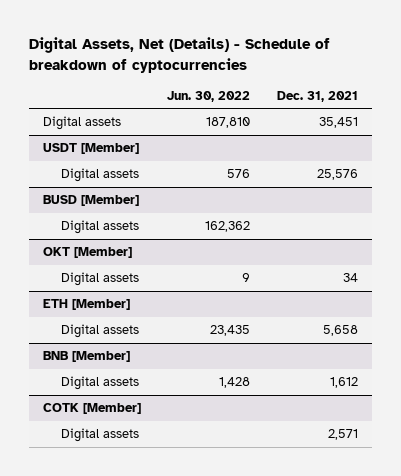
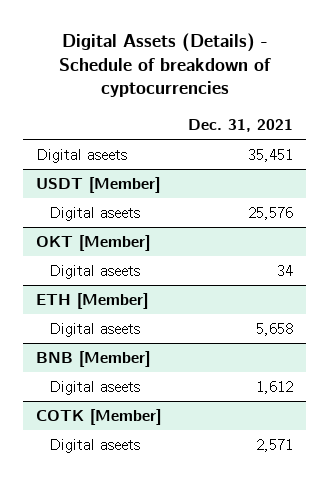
[29,37,331,73] Digital Assets, Net (Details) - Schedule of breakdown of cyptocurrencies -> [58,32,271,98] Digital Assets (Details) - Schedule of breakdown of cyptocurrencies
[167,90,251,102] Jun. 30, 2022 -> none
[42,116,121,131] Digital assets -> [36,148,128,163] Digital aseets
[42,195,139,207] BUSD [Member] -> none
[60,220,139,235] Digital assets -> none
[60,168,139,183] Digital assets -> [49,206,141,221] Digital aseets
[60,272,139,287] Digital assets -> none
none -> [49,264,141,279] Digital aseets
[60,324,139,339] Digital assets -> [49,322,141,337] Digital aseets
[60,376,139,391] Digital assets -> [49,380,141,395] Digital aseets
[60,428,139,443] Digital assets -> [49,438,141,453] Digital aseets

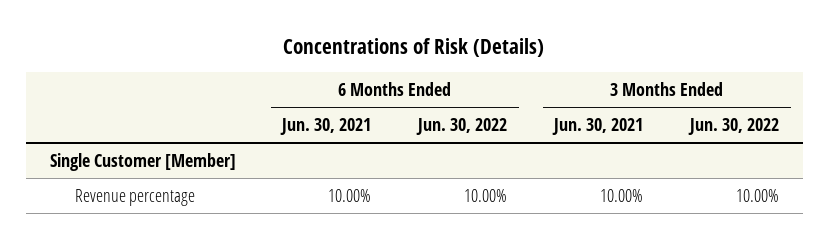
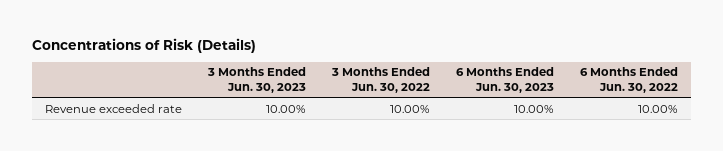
[280,118,372,136] Jun. 30, 2021 -> none
[552,118,644,136] Jun. 30, 2021 -> none
none -> [206,67,306,93] 3 Months Ended Jun. 30, 2023
none -> [456,67,555,93] 6 Months Ended Jun. 30, 2023
[49,152,236,171] Single Customer [Member] -> none
[74,188,195,206] Revenue percentage -> [44,103,182,113] Revenue exceeded rate

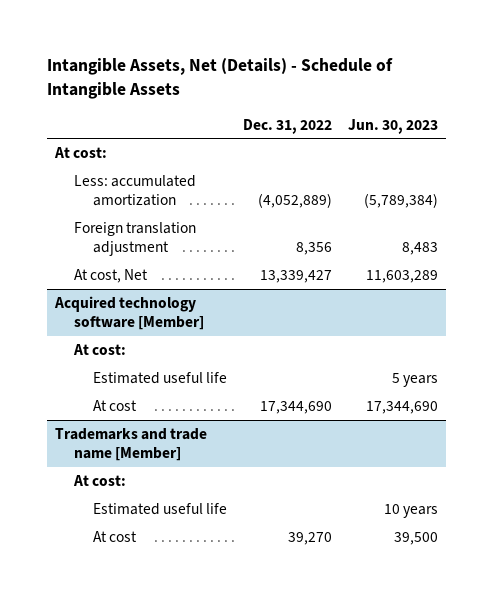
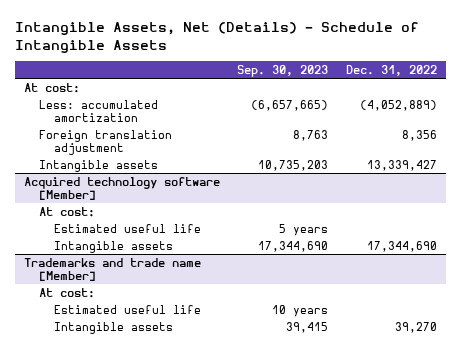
[348,118,439,134] Jun. 30, 2023 -> none
none -> [237,64,329,77] Sep. 30, 2023
[74,268,149,283] At cost, Net -> [38,159,158,172] Intangible assets
[92,399,137,411] At cost -> [53,240,173,253] Intangible assets
[92,530,137,542] At cost -> [53,321,173,334] Intangible assets

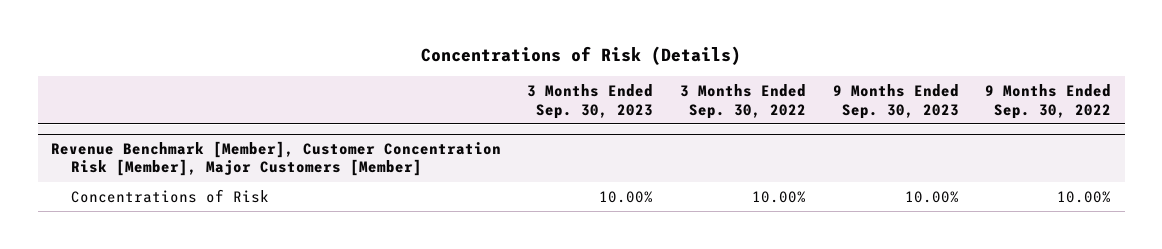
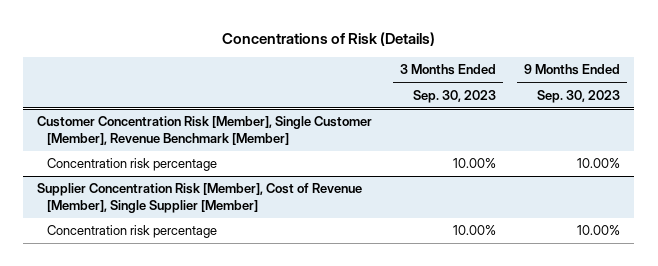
[680,84,807,119] 3 Months Ended Sep. 30, 2022 -> none
[985,84,1112,119] 9 Months Ended Sep. 30, 2022 -> none
[50,141,501,177] Revenue Benchmark [Member], Customer Concentration Risk [Member], Major Customers [Member] -> [37,116,373,146] Customer Concentration Risk [Member], Single Customer [Member], Revenue Benchmark [Member]
[70,188,269,203] Concentrations of Risk -> [46,158,217,172] Concentration risk percentage
none -> [37,183,363,214] Supplier Concentration Risk [Member], Cost of Revenue [Member], Single Supplier [Member]
none -> [46,225,217,239] Concentration risk percentage

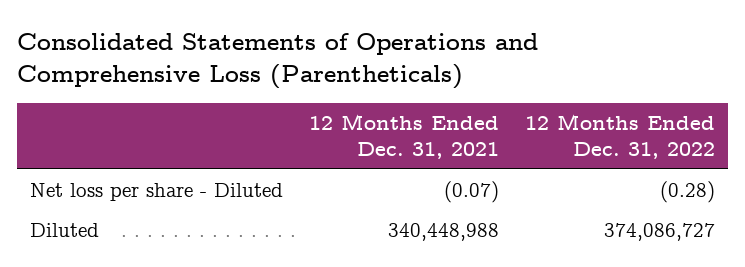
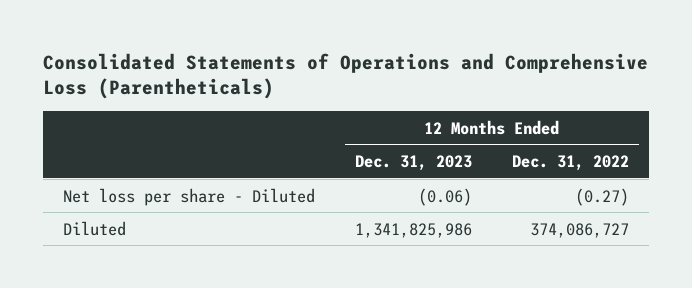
[309,114,500,159] 12 Months Ended Dec. 31, 2021 -> none
none -> [355,154,473,171] Dec. 31, 2023
[660,181,716,204] (0.28) -> [575,187,630,206] (0.27)

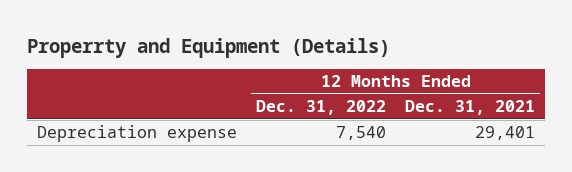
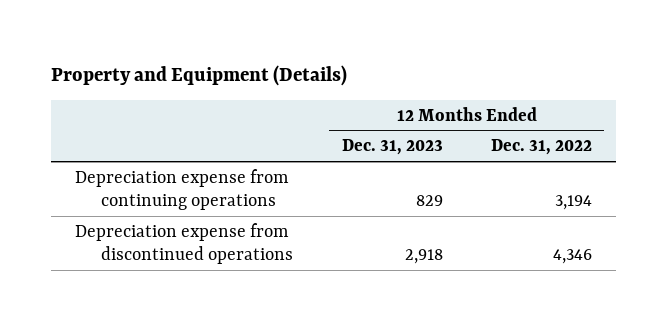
[27,37,391,58] Properrty and Equipment (Details) -> [51,65,348,87] Property and Equipment (Details)
[405,100,536,116] Dec. 31, 2021 -> none
none -> [341,139,443,156] Dec. 31, 2023
[36,125,237,143] Depreciation expense -> [75,168,290,211] Depreciation expense from continuing operations
[335,126,386,141] 7,540 -> [554,195,592,211] 3,194
none -> [75,222,294,265] Depreciation expense from discontinued operations

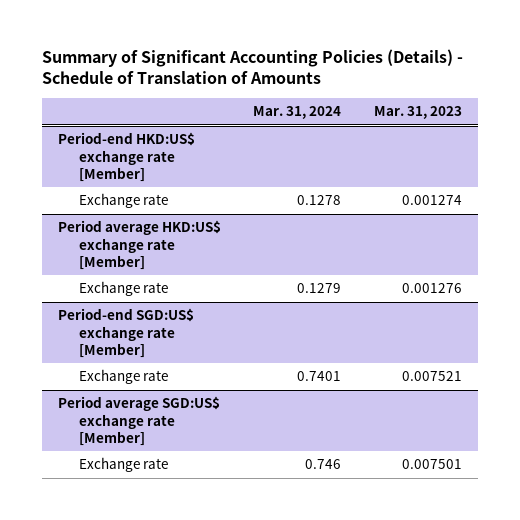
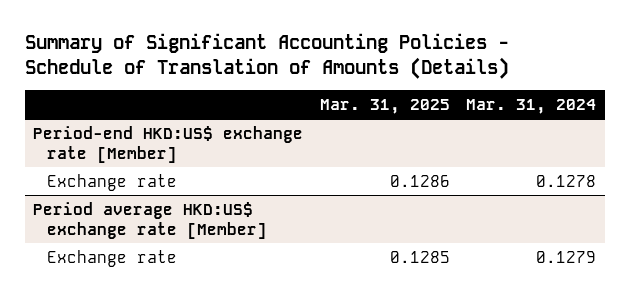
[41,48,463,85] Summary of Significant Accounting Policies (Details) - Schedule of Translation of Amounts -> [24,33,509,80] Summary of Significant Accounting Policies - Schedule of Translation of Amounts (Details)
[373,106,462,120] Mar. 31, 2023 -> none
none -> [319,98,450,114] Mar. 31, 2025
[57,308,194,358] Period-end SGD:US$ exchange rate [Member] -> none
[78,369,168,385] Exchange rate -> none
[57,396,220,446] Period average SGD:US$ exchange rate [Member] -> none
[78,457,168,473] Exchange rate -> none

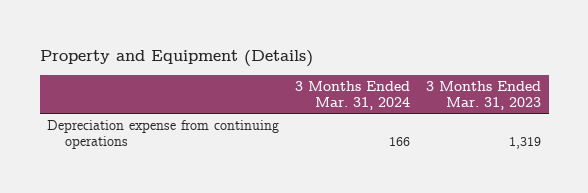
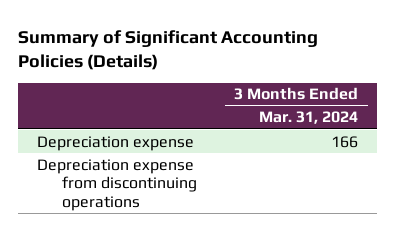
[39,49,313,67] Property and Equipment (Details) -> [17,29,318,71] Summary of Significant Accounting Policies (Details)
[425,80,541,110] 3 Months Ended Mar. 31, 2023 -> none
[47,119,280,150] Depreciation expense from continuing operations -> [36,135,194,151] Depreciation expense
none -> [36,158,197,211] Depreciation expense from discontinuing operations

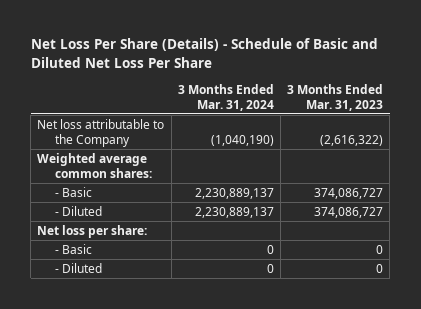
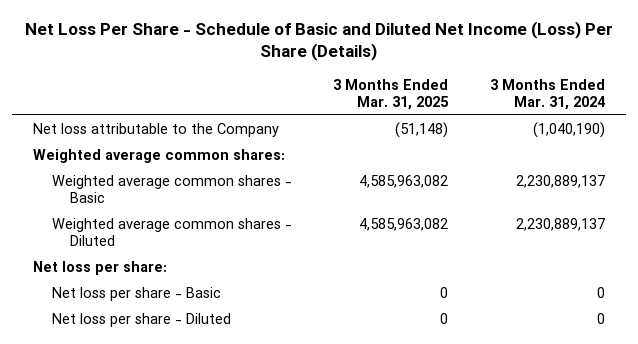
[30,38,378,68] Net Loss Per Share (Details) - Schedule of Basic and Diluted Net Loss Per Share -> [25,20,614,62] Net Loss Per Share - Schedule of Basic and Diluted Net Income (Loss) Per Share (Details)
[287,83,384,111] 3 Months Ended Mar. 31, 2023 -> none
none -> [333,79,450,111] 3 Months Ended Mar. 31, 2025
[54,186,92,197] - Basic -> [51,175,292,204] Weighted average common shares - Basic
[54,205,102,216] - Diluted -> [51,218,292,247] Weighted average common shares - Diluted
[54,243,92,254] - Basic -> [51,287,221,302] Net loss per share - Basic
[54,262,102,273] - Diluted -> [51,313,231,328] Net loss per share - Diluted

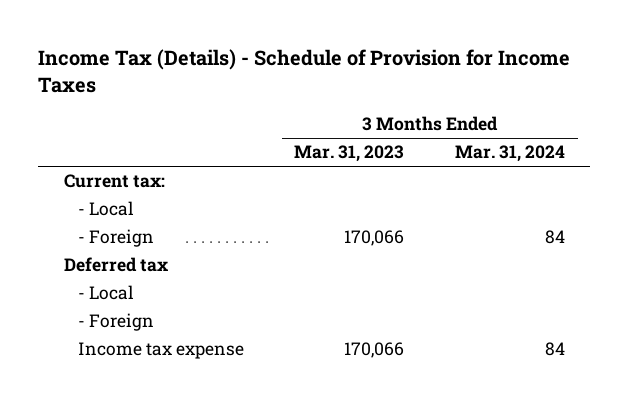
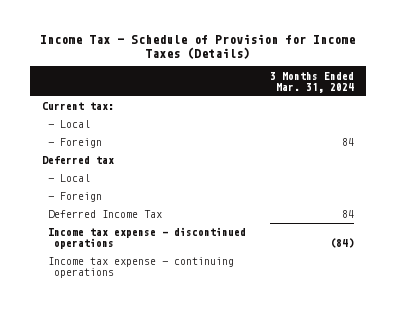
[38,49,571,94] Income Tax (Details) - Schedule of Provision for Income Taxes -> [40,33,356,59] Income Tax - Schedule of Provision for Income Taxes (Details)
[294,145,405,163] Mar. 31, 2023 -> none
[77,342,244,360] Income tax expense -> [48,210,163,219] Deferred Income Tax
none -> [48,227,247,250] Income tax expense - discontinued operations
none -> [48,257,235,279] Income tax expense - continuing operations

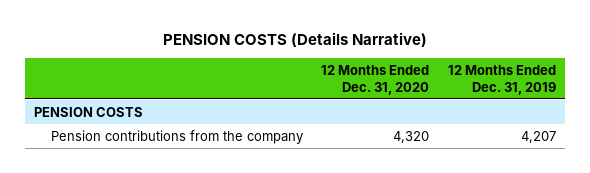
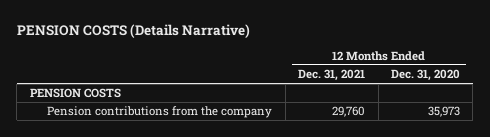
[447,64,556,95] 12 Months Ended Dec. 31, 2019 -> none
none -> [298,69,366,82] Dec. 31, 2021
[393,130,430,143] 4,320 -> [427,106,460,118] 35,973

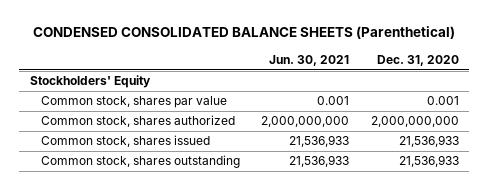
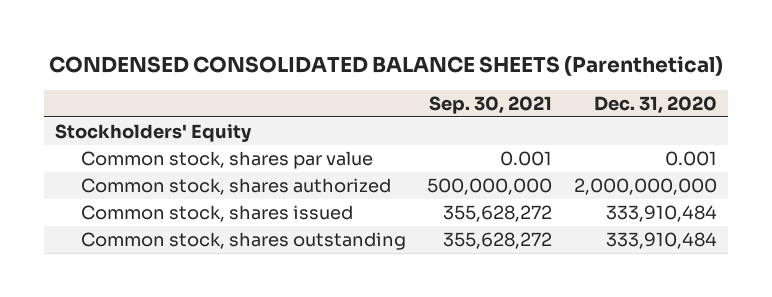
[269,54,350,66] Jun. 30, 2021 -> none
none -> [429,95,553,114] Sep. 30, 2021
[398,135,459,148] 21,536,933 -> [605,204,717,222] 333,910,484
[398,155,459,168] 21,536,933 -> [605,231,717,249] 333,910,484

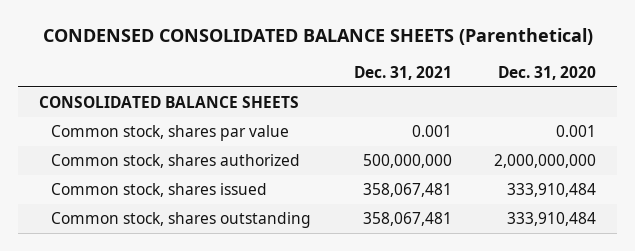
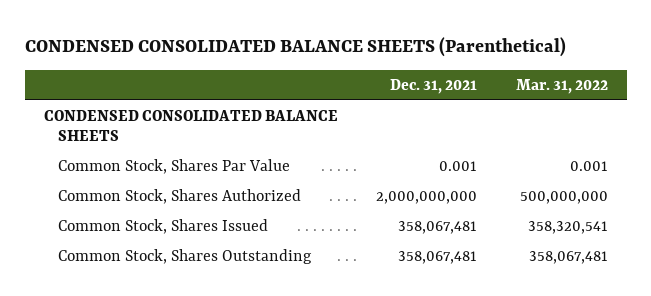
[497,65,596,80] Dec. 31, 2020 -> none
none -> [515,78,608,94] Mar. 31, 2022
[39,96,300,109] CONSOLIDATED BALANCE SHEETS -> [43,109,338,142] CONDENSED CONSOLIDATED BALANCE SHEETS
[51,125,290,142] Common stock, shares par value -> [57,158,290,174] Common Stock, Shares Par Value
[51,154,301,169] Common stock, shares authorized -> [57,188,301,204] Common Stock, Shares Authorized
[362,154,452,169] 500,000,000 -> [376,190,478,204] 2,000,000,000
[51,183,268,198] Common stock, shares issued -> [57,218,268,234] Common Stock, Shares Issued
[51,212,312,229] Common stock, shares outstanding -> [57,248,312,264] Common Stock, Shares Outstanding

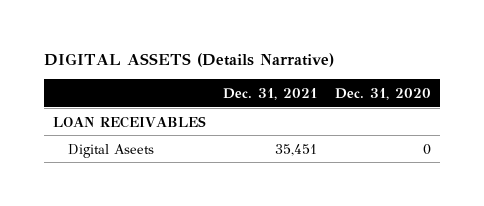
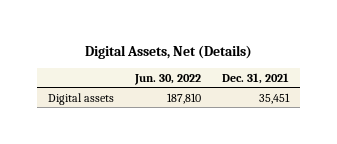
[43,53,334,68] DIGITAL ASSETS (Details Narrative) -> [84,44,252,59] Digital Assets, Net (Details)
[335,87,432,100] Dec. 31, 2020 -> none
none -> [134,73,202,85] Jun. 30, 2022
[52,115,206,128] LOAN RECEIVABLES -> none
[68,143,155,158] Digital Aseets -> [47,92,114,105] Digital assets

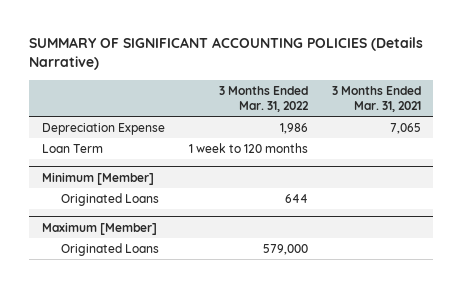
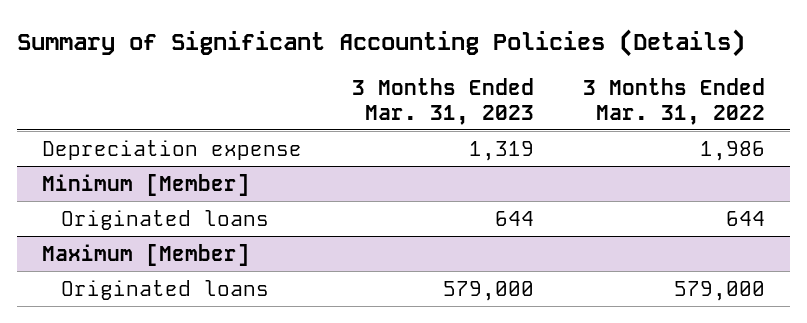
[29,37,424,71] SUMMARY OF SIGNIFICANT ACCOUNTING POLICIES (Details Narrative) -> [17,28,746,57] Summary of Significant Accounting Policies (Details)
[331,85,421,113] 3 Months Ended Mar. 31, 2021 -> none
none -> [351,77,534,125] 3 Months Ended Mar. 31, 2023
[41,143,103,153] Loan Term -> none
[41,122,165,135] Depreciation Expense -> [42,139,303,160] Depreciation expense
[60,192,159,206] Originated Loans -> [60,209,269,230] Originated loans
[60,242,159,256] Originated Loans -> [60,279,269,300] Originated loans

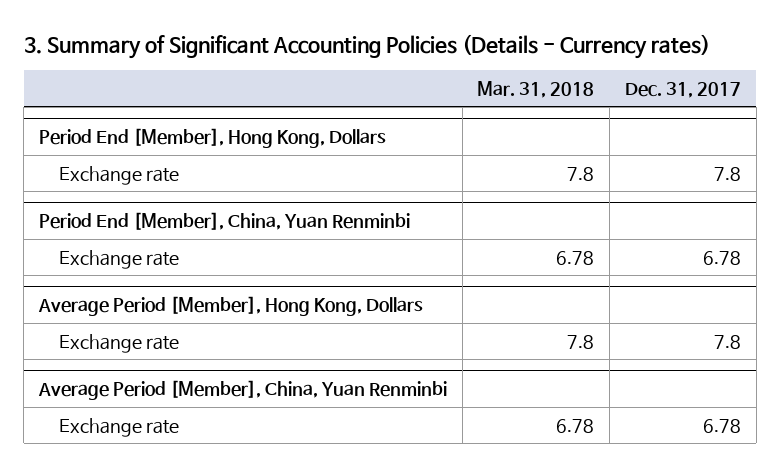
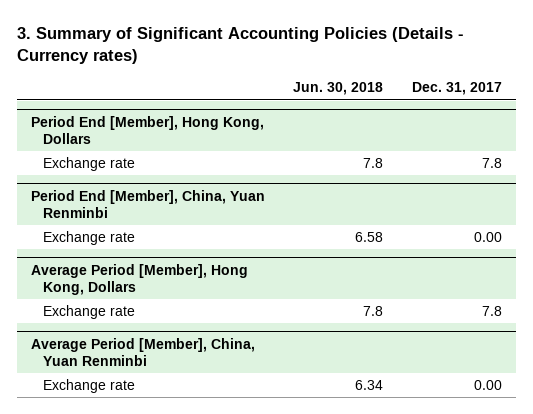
[477,80,595,98] Mar. 31, 2018 -> none
none -> [293,82,384,96] Jun. 30, 2018
[702,250,741,265] 6.78 -> [473,232,502,243] 0.00
[702,418,741,433] 6.78 -> [473,380,502,391] 0.00

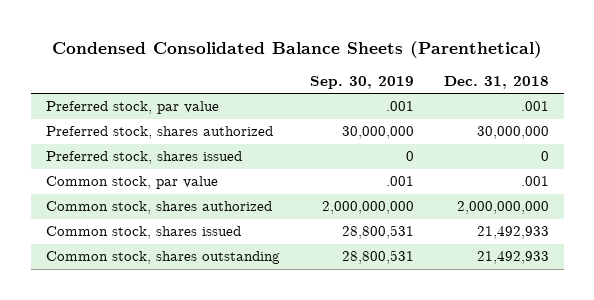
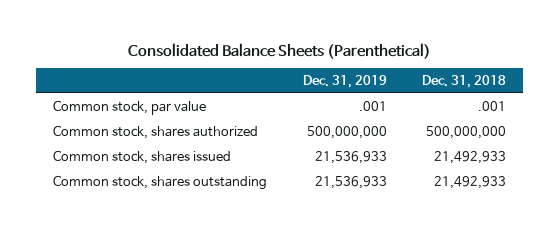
[52,40,543,58] Condensed Consolidated Balance Sheets (Parenthetical) -> [127,42,431,59] Consolidated Balance Sheets (Parenthetical)
[309,75,414,89] Sep. 30, 2019 -> none
none -> [302,75,387,89] Dec. 31, 2019
[45,101,219,115] Preferred stock, par value -> none
[45,126,273,140] Preferred stock, shares authorized -> none
[45,151,242,165] Preferred stock, shares issued -> none
[456,201,549,215] 2,000,000,000 -> [425,125,506,139] 500,000,000

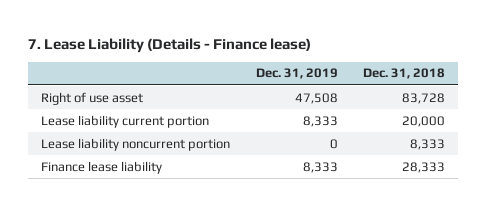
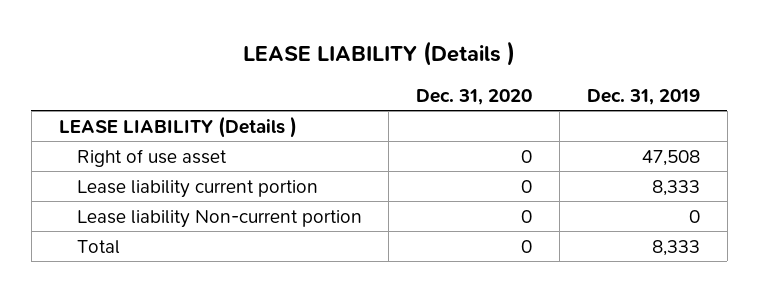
[28,37,312,53] 7. Lease Liability (Details - Finance lease) -> [243,40,516,66] LEASE LIABILITY (Details )
[363,68,446,80] Dec. 31, 2018 -> none
none -> [416,88,533,105] Dec. 31, 2020
none -> [58,115,297,138] LEASE LIABILITY (Details )
[41,137,231,151] Lease liability noncurrent portion -> [76,209,362,228] Lease liability Non-current portion
[41,160,163,174] Finance lease liability -> [76,239,120,254] Total

